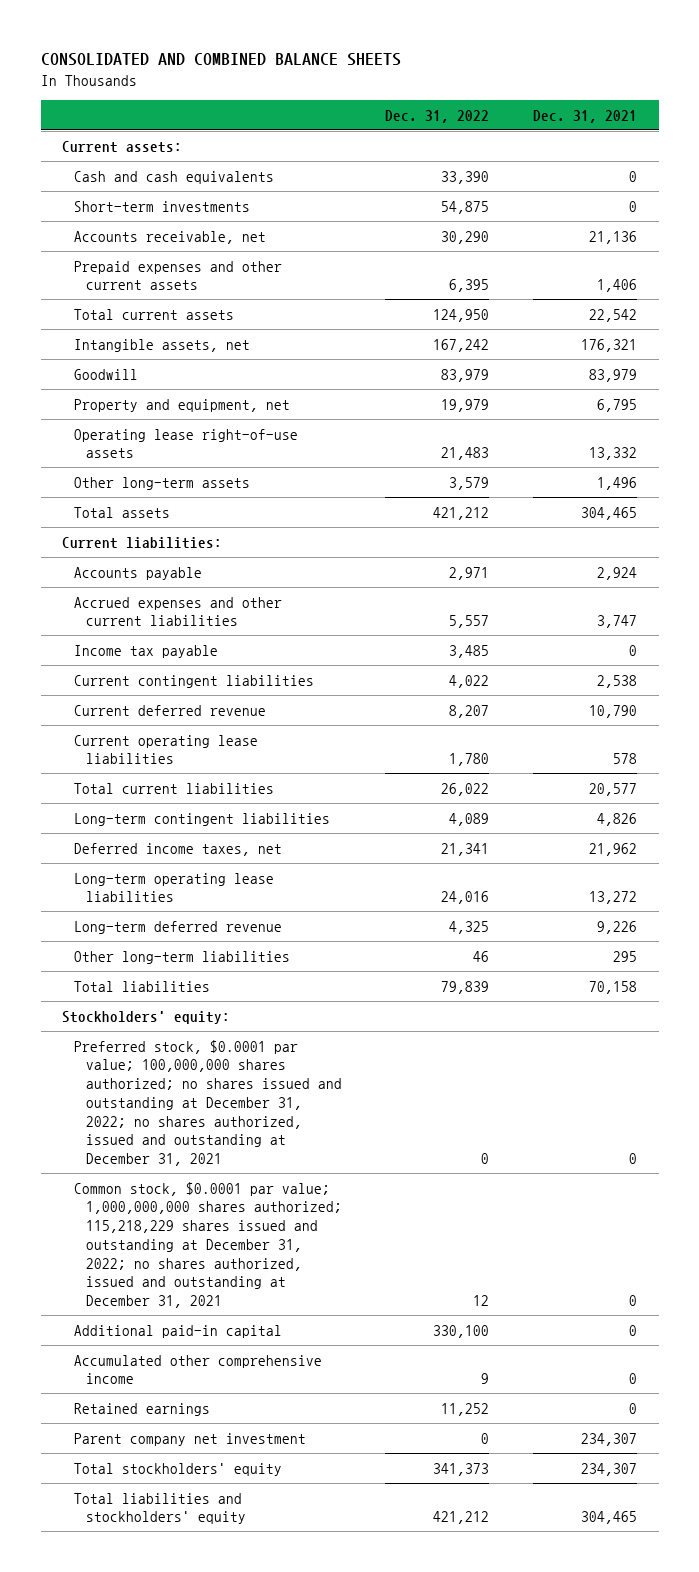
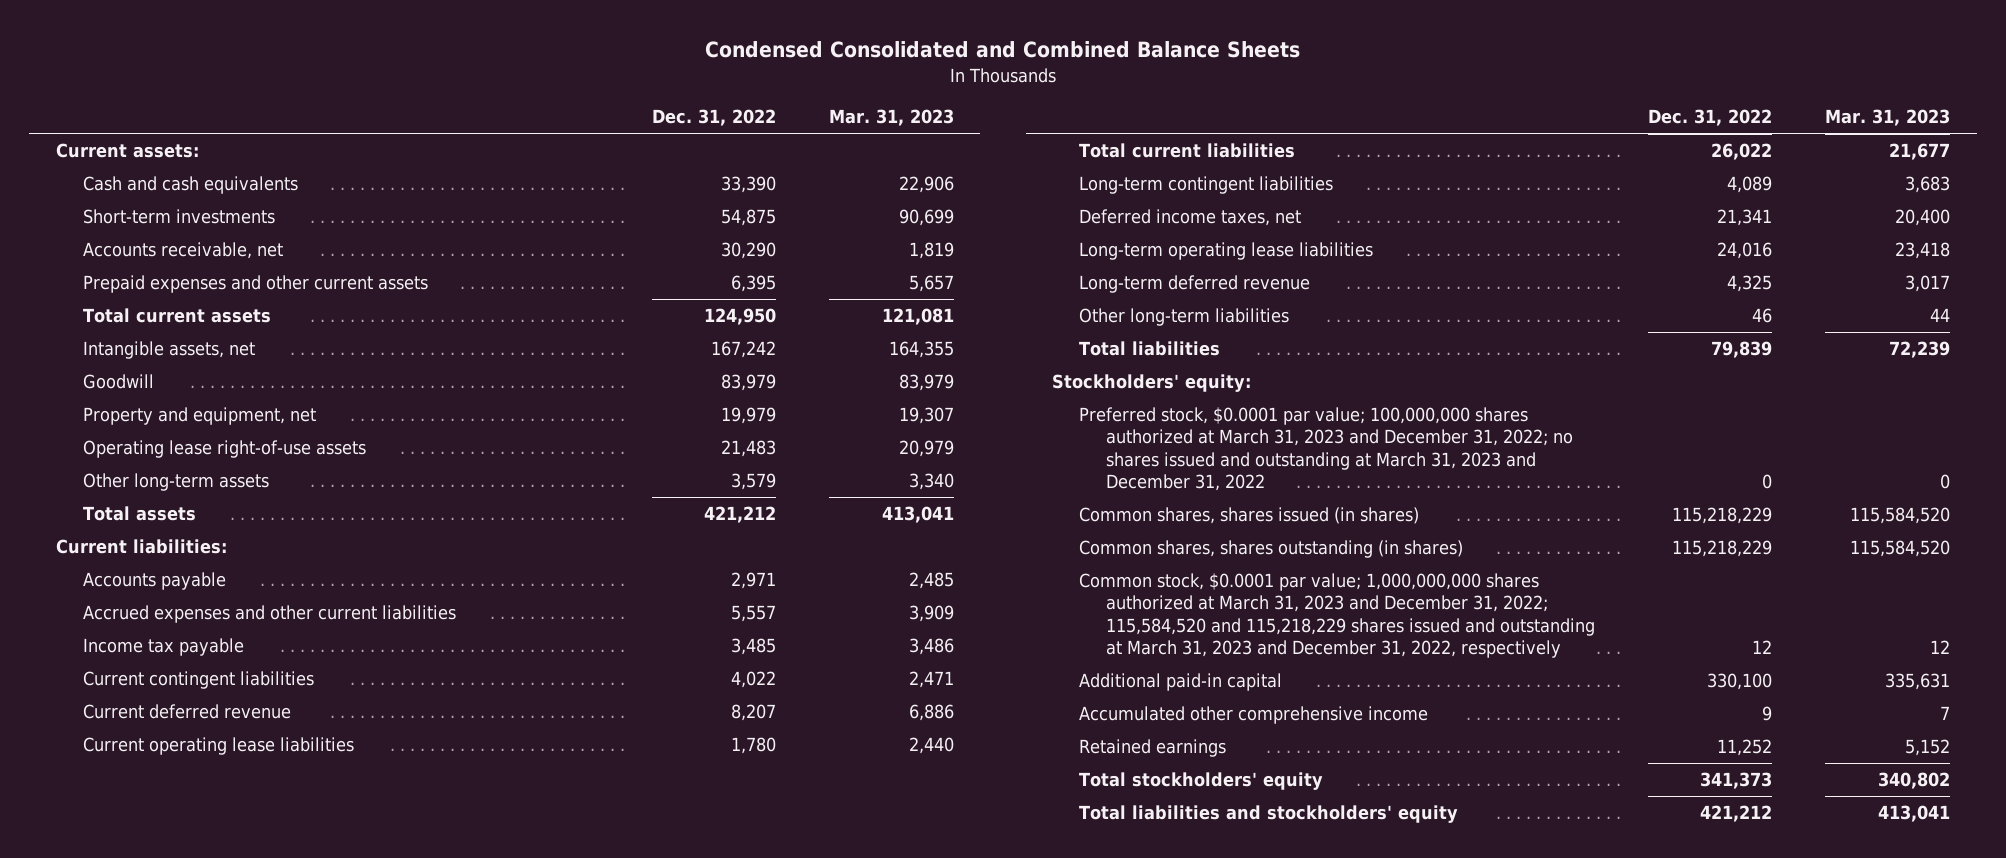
[40,53,401,67] CONSOLIDATED AND COMBINED BALANCE SHEETS -> [704,41,1300,59] Condensed Consolidated and Combined Balance Sheets
[532,109,637,123] Dec. 31, 2021 -> none
none -> [828,109,954,127] Mar. 31, 2023
[74,1039,342,1167] Preferred stock, $0.0001 par value; 100,000,000 shares authorized; no shares issued and outstanding at December 31, 2022; no shares authorized, issued and outstanding at December 31, 2021 -> [1079,407,1573,491] Preferred stock, $0.0001 par value; 100,000,000 shares authorized at March 31, 2023 and December 31, 2022; no shares issued and outstanding at March 31, 2023 and December 31, 2022
none -> [1079,507,1420,525] Common shares, shares issued (in shares)
none -> [1079,540,1464,559] Common shares, shares outstanding (in shares)
[74,1181,342,1309] Common stock, $0.0001 par value; 1,000,000,000 shares authorized; 115,218,229 shares issued and outstanding at December 31, 2022; no shares authorized, issued and outstanding at December 31, 2021 -> [1079,573,1595,658] Common stock, $0.0001 par value; 1,000,000,000 shares authorized at March 31, 2023 and December 31, 2022; 115,584,520 and 115,218,229 shares issued and outstanding at March 31, 2023 and December 31, 2022, respectively
[74,1432,307,1446] Parent company net investment -> none

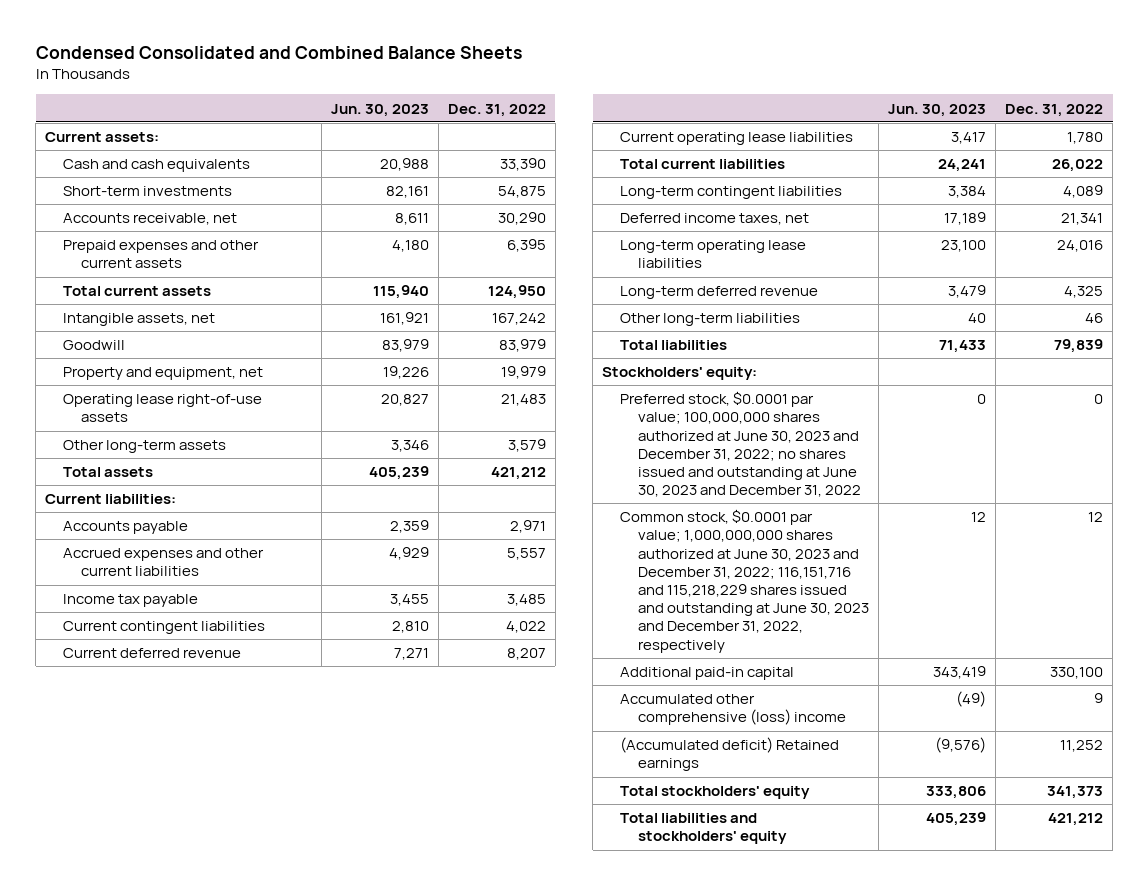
[828,109,954,127] Mar. 31, 2023 -> none
none -> [330,103,429,117] Jun. 30, 2023
[1079,507,1420,525] Common shares, shares issued (in shares) -> none
[1079,540,1464,559] Common shares, shares outstanding (in shares) -> none
[1079,407,1573,491] Preferred stock, $0.0001 par value; 100,000,000 shares authorized at March 31, 2023 and December 31, 2022; no shares issued and outstanding at March 31, 2023 and December 31, 2022 -> [620,391,862,498] Preferred stock, $0.0001 par value; 100,000,000 shares authorized at June 30, 2023 and December 31, 2022; no shares issued and outstanding at June 30, 2023 and December 31, 2022
[1079,573,1595,658] Common stock, $0.0001 par value; 1,000,000,000 shares authorized at March 31, 2023 and December 31, 2022; 115,584,520 and 115,218,229 shares issued and outstanding at March 31, 2023 and December 31, 2022, respectively -> [620,509,870,653] Common stock, $0.0001 par value; 1,000,000,000 shares authorized at June 30, 2023 and December 31, 2022; 116,151,716 and 115,218,229 shares issued and outstanding at June 30, 2023 and December 31, 2022, respectively
[1079,706,1429,725] Accumulated other comprehensive income -> [620,694,847,726] Accumulated other comprehensive (loss) income
[1079,739,1227,758] Retained earnings -> [620,737,840,772] (Accumulated deficit) Retained earnings

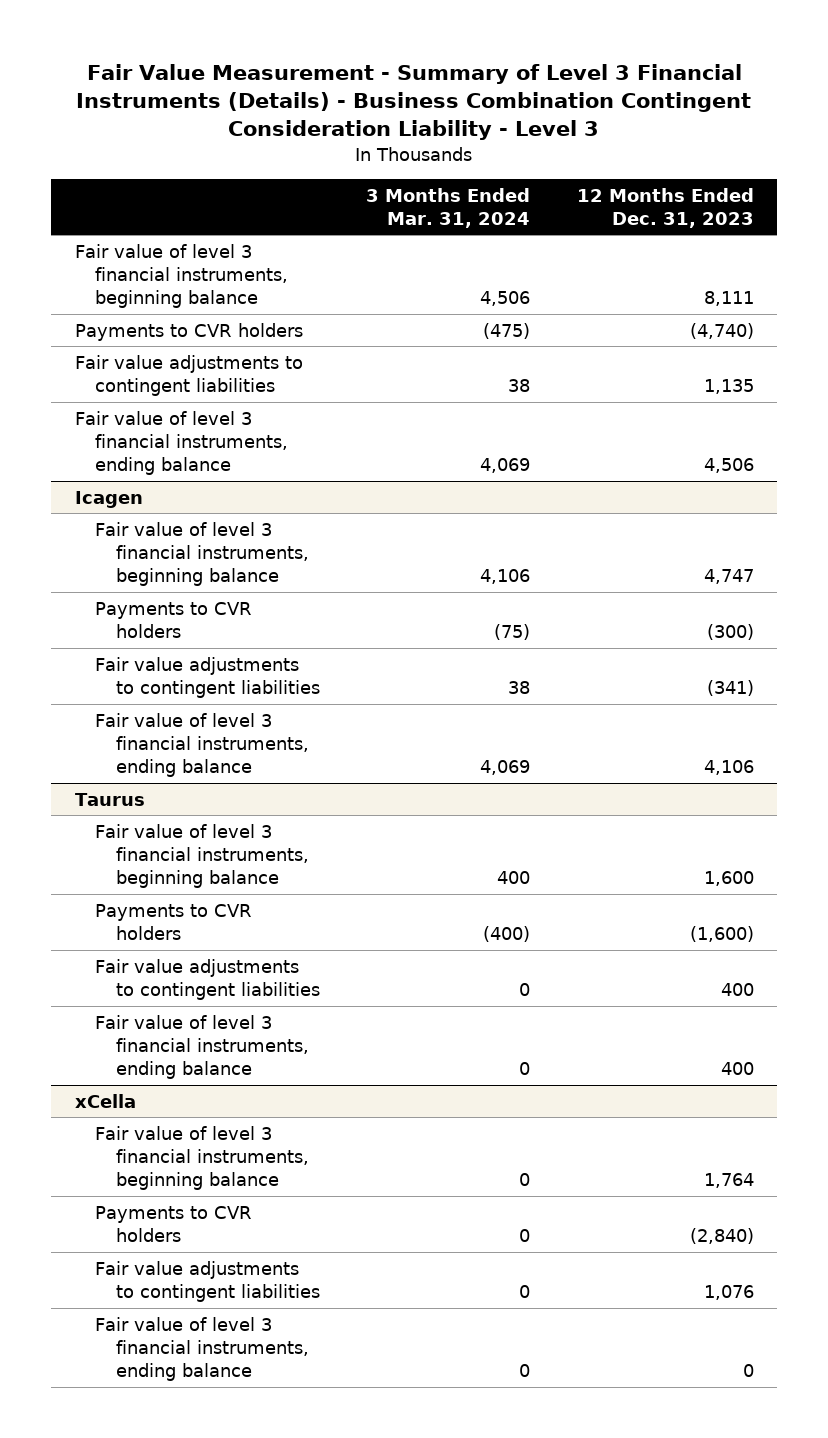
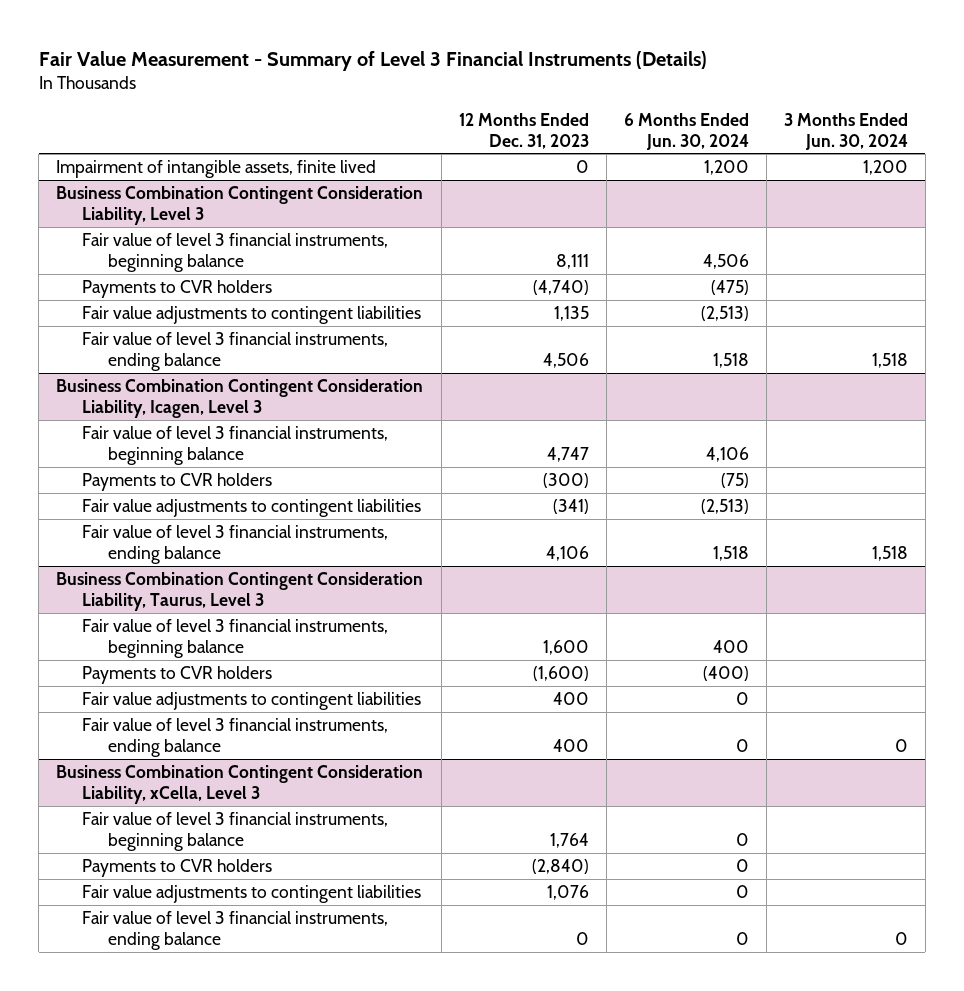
[76,63,752,141] Fair Value Measurement - Summary of Level 3 Financial Instruments (Details) - Business Combination Contingent Consideration Liability - Level 3 -> [38,50,707,71] Fair Value Measurement - Summary of Level 3 Financial Instruments (Details)
[366,187,531,228] 3 Months Ended Mar. 31, 2024 -> none
none -> [623,112,749,150] 6 Months Ended Jun. 30, 2024
none -> [783,112,908,150] 3 Months Ended Jun. 30, 2024
none -> [56,160,377,179] Impairment of intangible assets, finite lived
none -> [56,186,424,225] Business Combination Contingent Consideration Liability, Level 3
[74,490,143,508] Icagen -> none
none -> [56,379,424,418] Business Combination Contingent Consideration Liability, Icagen, Level 3
[74,792,145,806] Taurus -> none
none -> [56,572,424,611] Business Combination Contingent Consideration Liability, Taurus, Level 3
[74,1093,136,1108] xCella -> none
none -> [56,765,424,804] Business Combination Contingent Consideration Liability, xCella, Level 3

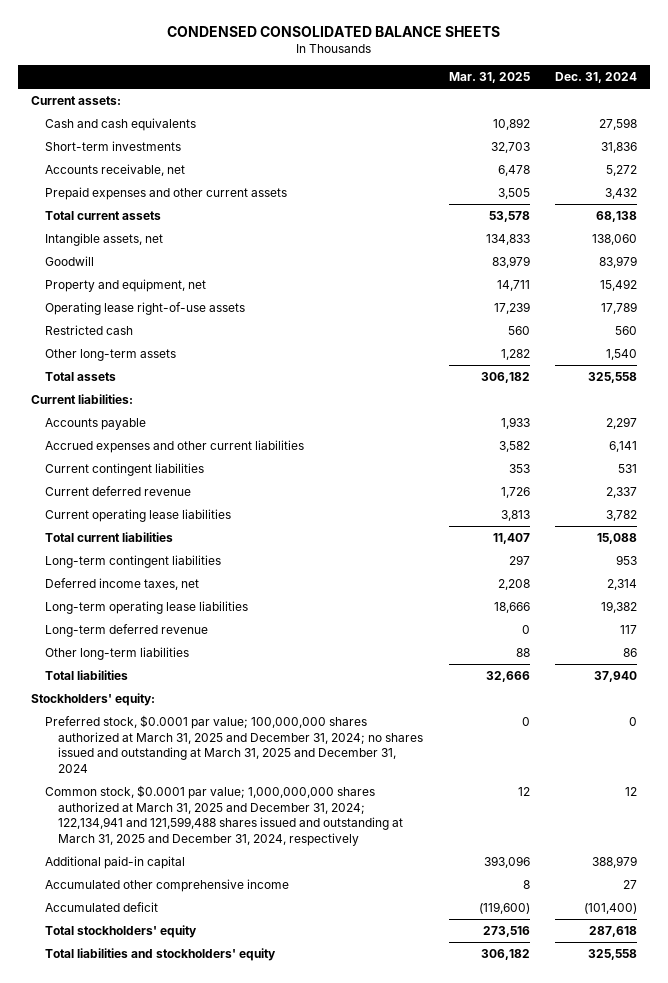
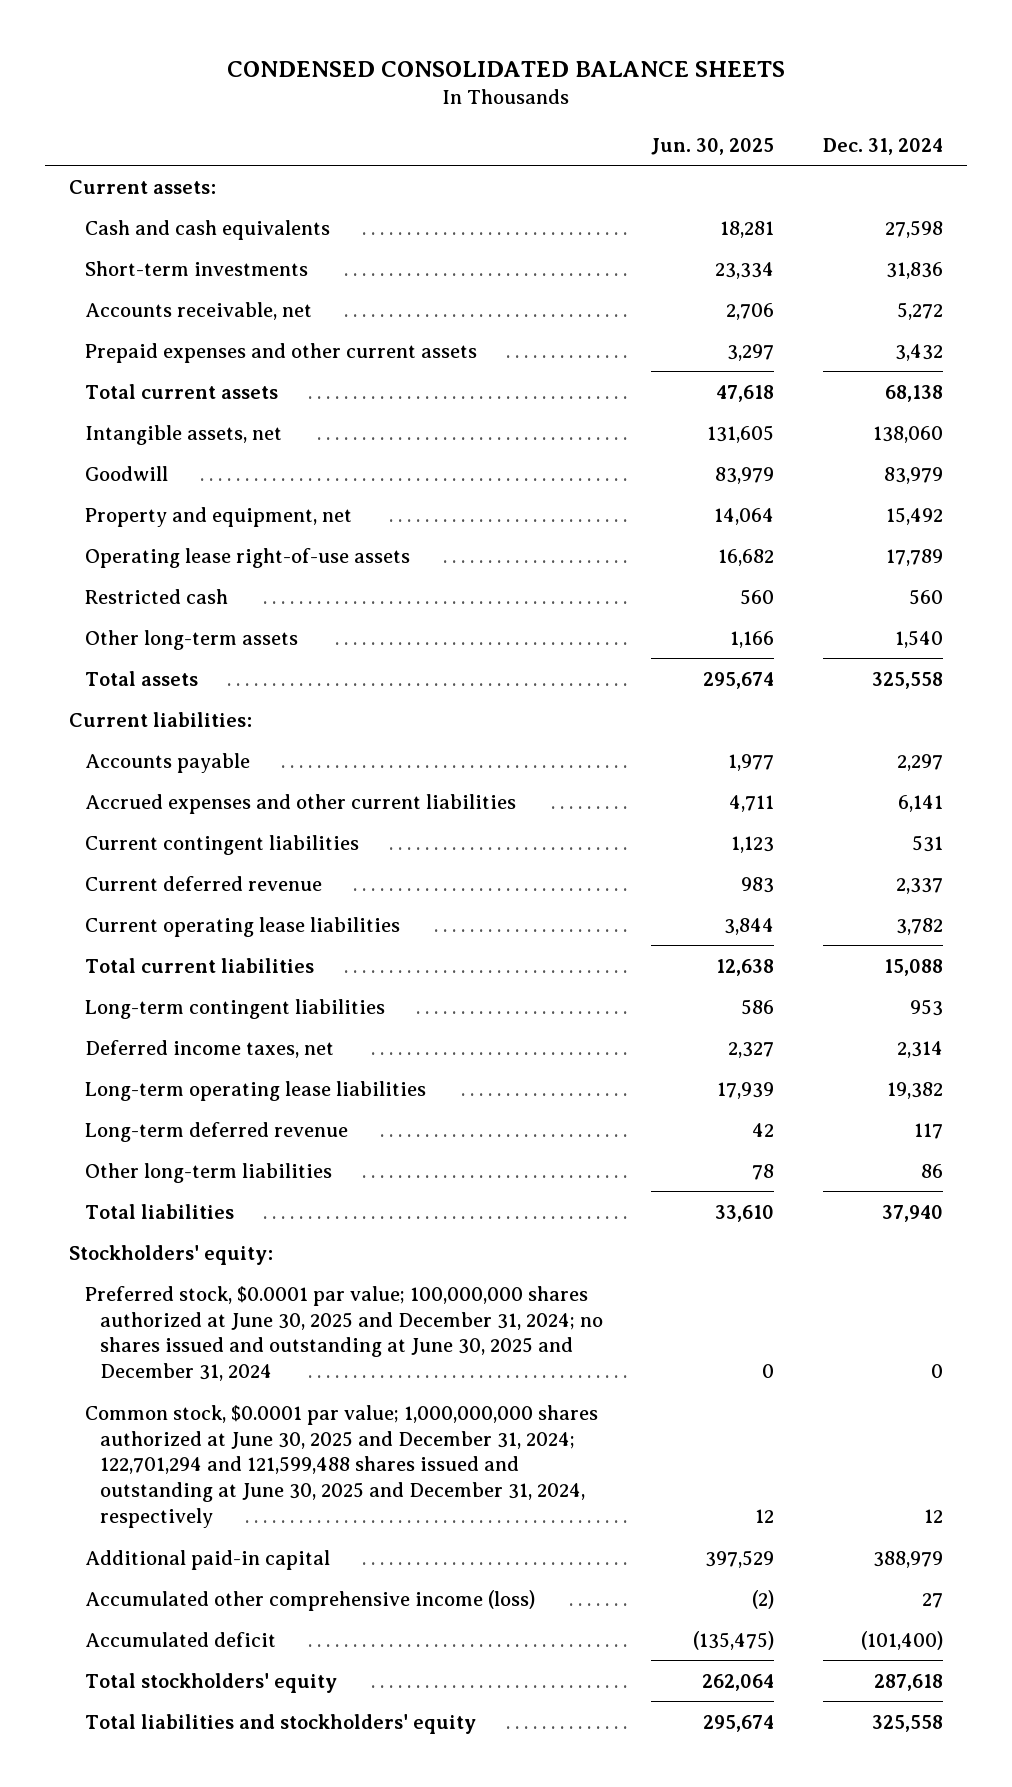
[448,72,530,84] Mar. 31, 2025 -> none
none -> [651,137,775,155] Jun. 30, 2025
[44,714,424,773] Preferred stock, $0.0001 par value; 100,000,000 shares authorized at March 31, 2025 and December 31, 2024; no shares issued and outstanding at March 31, 2025 and December 31, 2024 -> [84,1285,603,1382] Preferred stock, $0.0001 par value; 100,000,000 shares authorized at June 30, 2025 and December 31, 2024; no shares issued and outstanding at June 30, 2025 and December 31, 2024
[44,784,404,846] Common stock, $0.0001 par value; 1,000,000,000 shares authorized at March 31, 2025 and December 31, 2024; 122,134,941 and 121,599,488 shares issued and outstanding at March 31, 2025 and December 31, 2024, respectively -> [84,1404,598,1529] Common stock, $0.0001 par value; 1,000,000,000 shares authorized at June 30, 2025 and December 31, 2024; 122,701,294 and 121,599,488 shares issued and outstanding at June 30, 2025 and December 31, 2024, respectively
[44,878,289,892] Accumulated other comprehensive income -> [84,1589,535,1611] Accumulated other comprehensive income (loss)

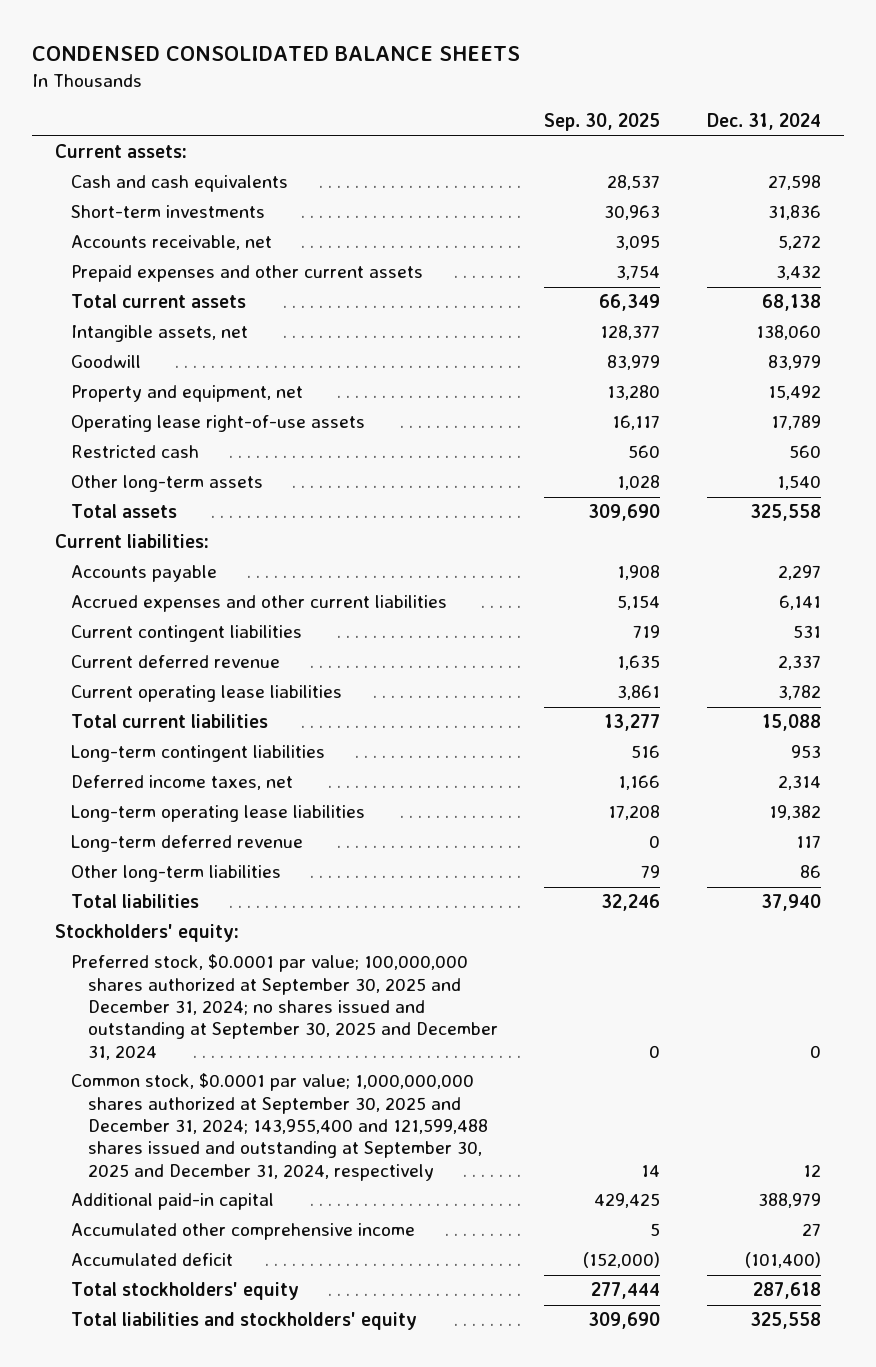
[651,137,775,155] Jun. 30, 2025 -> none
none -> [544,113,661,132] Sep. 30, 2025
[84,1285,603,1382] Preferred stock, $0.0001 par value; 100,000,000 shares authorized at June 30, 2025 and December 31, 2024; no shares issued and outstanding at June 30, 2025 and December 31, 2024 -> [71,954,498,1060] Preferred stock, $0.0001 par value; 100,000,000 shares authorized at September 30, 2025 and December 31, 2024; no shares issued and outstanding at September 30, 2025 and December 31, 2024
[84,1404,598,1529] Common stock, $0.0001 par value; 1,000,000,000 shares authorized at June 30, 2025 and December 31, 2024; 122,701,294 and 121,599,488 shares issued and outstanding at June 30, 2025 and December 31, 2024, respectively -> [71,1073,488,1181] Common stock, $0.0001 par value; 1,000,000,000 shares authorized at September 30, 2025 and December 31, 2024; 143,955,400 and 121,599,488 shares issued and outstanding at September 30, 2025 and December 31, 2024, respectively
[84,1589,535,1611] Accumulated other comprehensive income (loss) -> [71,1223,416,1241] Accumulated other comprehensive income

